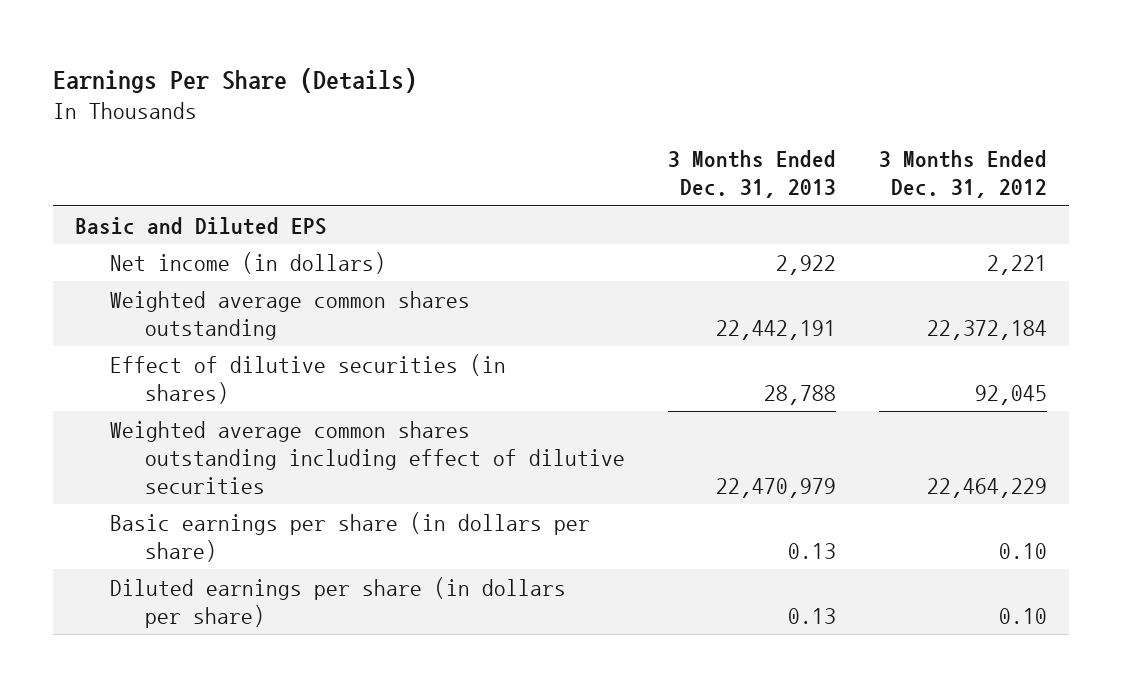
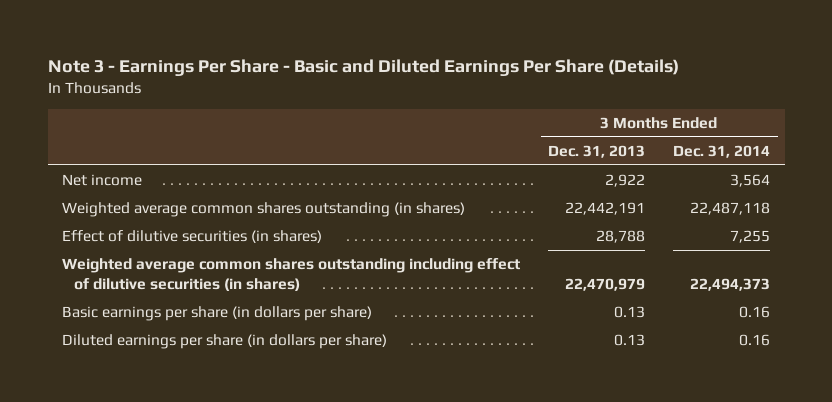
[53,67,418,93] Earnings Per Share (Details) -> [47,58,679,76] Note 3 - Earnings Per Share - Basic and Diluted Earnings Per Share (Details)
[879,150,1048,199] 3 Months Ended Dec. 31, 2012 -> none
none -> [673,144,771,158] Dec. 31, 2014
[74,216,327,235] Basic and Diluted EPS -> none
[109,251,386,274] Net income (in dollars) -> [61,174,142,187] Net income
[109,290,470,340] Weighted average common shares outstanding -> [61,202,465,218] Weighted average common shares outstanding (in shares)
[109,420,625,494] Weighted average common shares outstanding including effect of dilutive securities -> [61,258,520,292] Weighted average common shares outstanding including effect of dilutive securities (in shares)

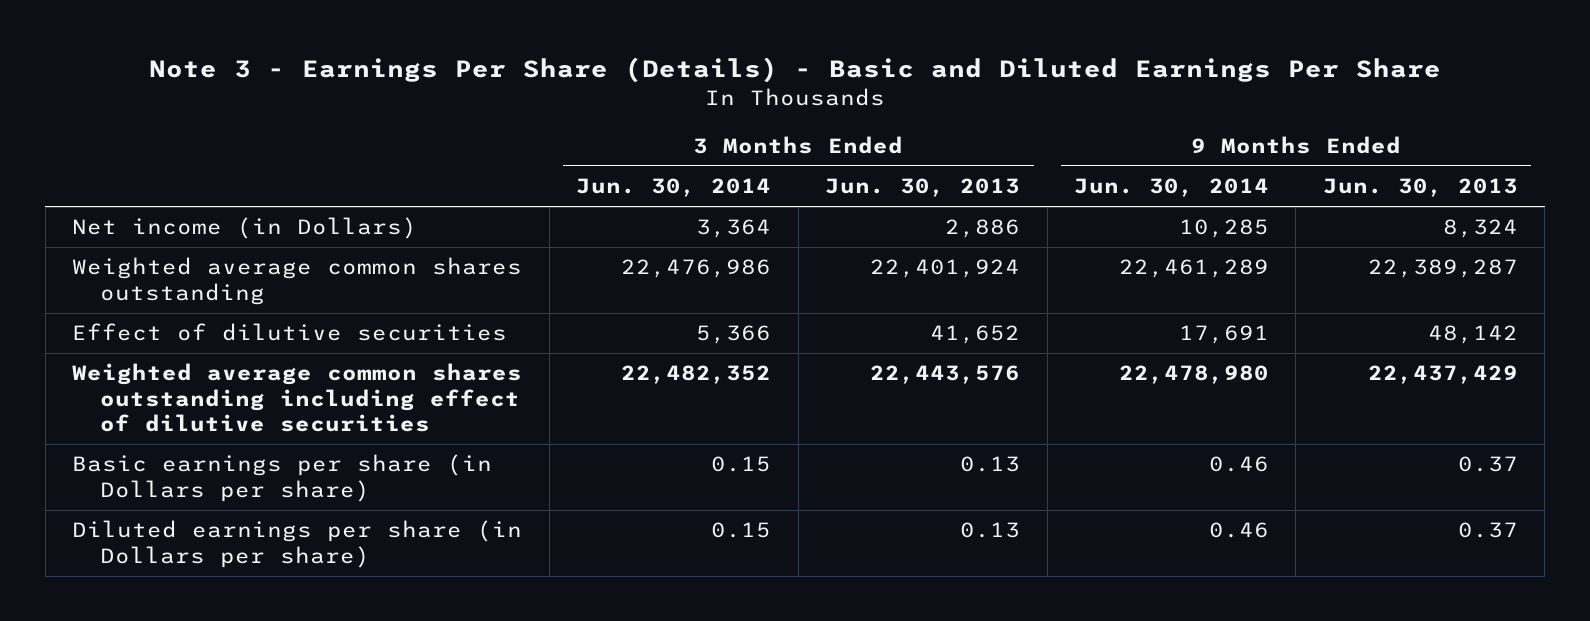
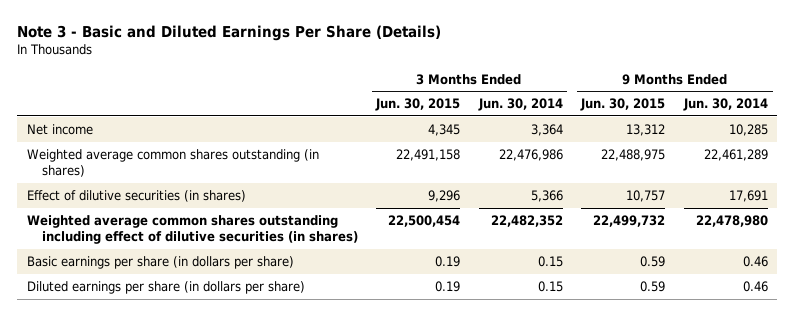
[149,57,1442,84] Note 3 - Earnings Per Share (Details) - Basic and Diluted Earnings Per Share -> [17,25,442,42] Note 3 - Basic and Diluted Earnings Per Share (Details)
[825,178,1021,198] Jun. 30, 2013 -> none
[1322,178,1518,198] Jun. 30, 2013 -> none
none -> [375,98,461,112] Jun. 30, 2015
none -> [580,98,666,112] Jun. 30, 2015
[72,217,418,240] Net income (in Dollars) -> [26,123,93,135] Net income
[72,257,523,305] Weighted average common shares outstanding -> [26,148,319,178] Weighted average common shares outstanding (in shares)
[72,323,508,342] Effect of dilutive securities -> [26,189,246,202] Effect of dilutive securities (in shares)
[72,363,523,432] Weighted average common shares outstanding including effect of dilutive securities -> [26,214,358,245] Weighted average common shares outstanding including effect of dilutive securities (in shares)
[72,454,493,502] Basic earnings per share (in Dollars per share) -> [26,255,294,269] Basic earnings per share (in dollars per share)
[72,520,523,568] Diluted earnings per share (in Dollars per share) -> [26,280,305,294] Diluted earnings per share (in dollars per share)

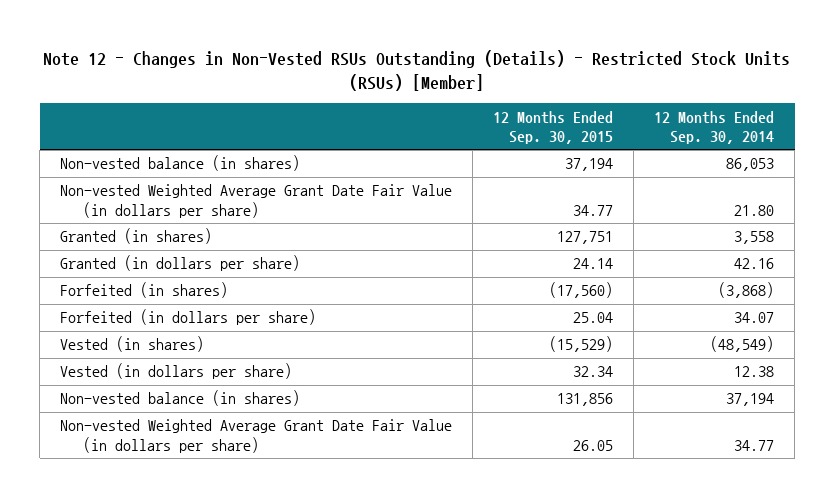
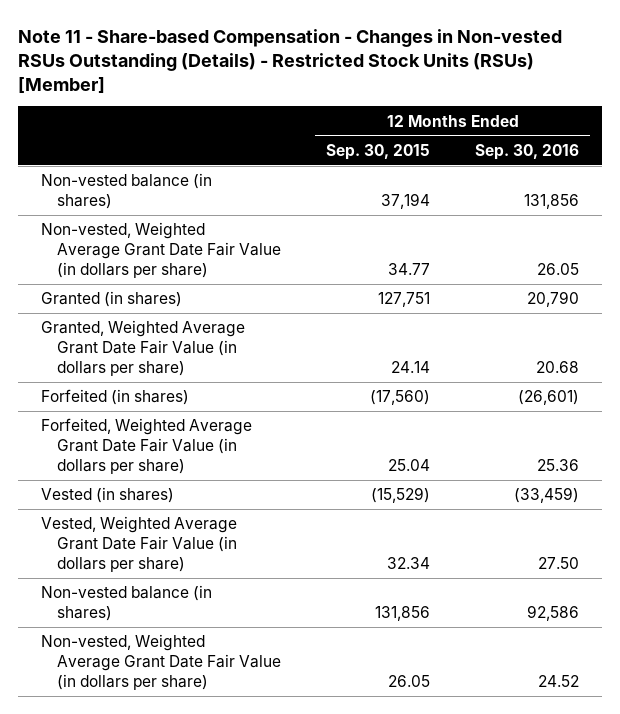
[43,49,791,91] Note 12 - Changes in Non-Vested RSUs Outstanding (Details) - Restricted Stock Units (RSUs) [Member] -> [18,28,563,94] Note 11 - Share-based Compensation - Changes in Non-vested RSUs Outstanding (Details) - Restricted Stock Units (RSUs) [Member]
[654,110,775,144] 12 Months Ended Sep. 30, 2014 -> none
none -> [475,143,580,160] Sep. 30, 2016
[60,184,453,218] Non-vested Weighted Average Grant Date Fair Value (in dollars per share) -> [40,222,282,278] Non-vested, Weighted Average Grant Date Fair Value (in dollars per share)
[60,255,301,272] Granted (in dollars per share) -> [40,320,245,376] Granted, Weighted Average Grant Date Fair Value (in dollars per share)
[60,309,317,326] Forfeited (in dollars per share) -> [40,418,252,474] Forfeited, Weighted Average Grant Date Fair Value (in dollars per share)
[60,363,293,380] Vested (in dollars per share) -> [40,516,238,572] Vested, Weighted Average Grant Date Fair Value (in dollars per share)
[60,419,453,453] Non-vested Weighted Average Grant Date Fair Value (in dollars per share) -> [40,634,282,690] Non-vested, Weighted Average Grant Date Fair Value (in dollars per share)

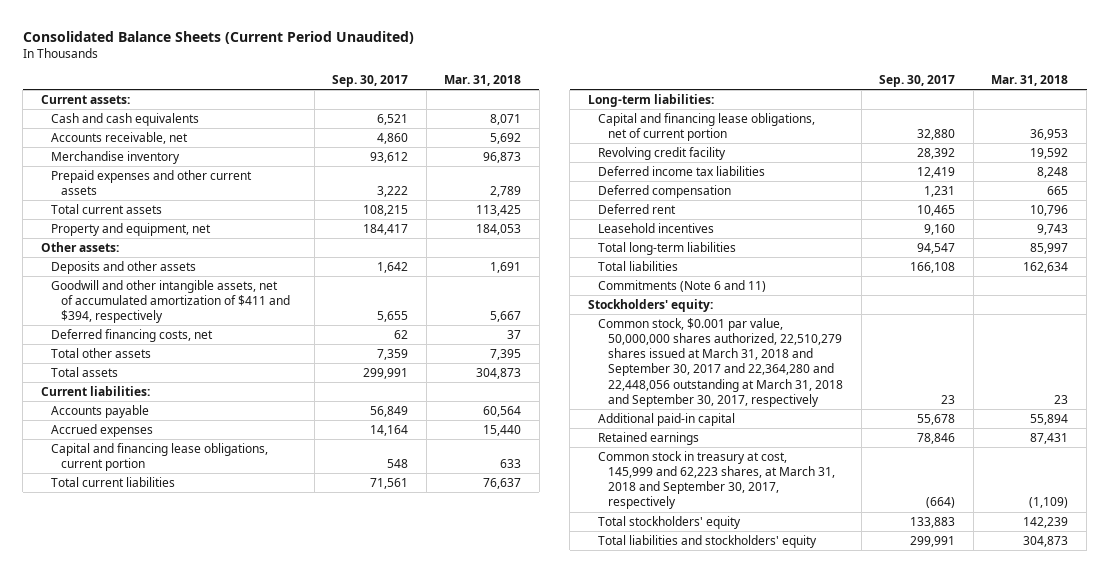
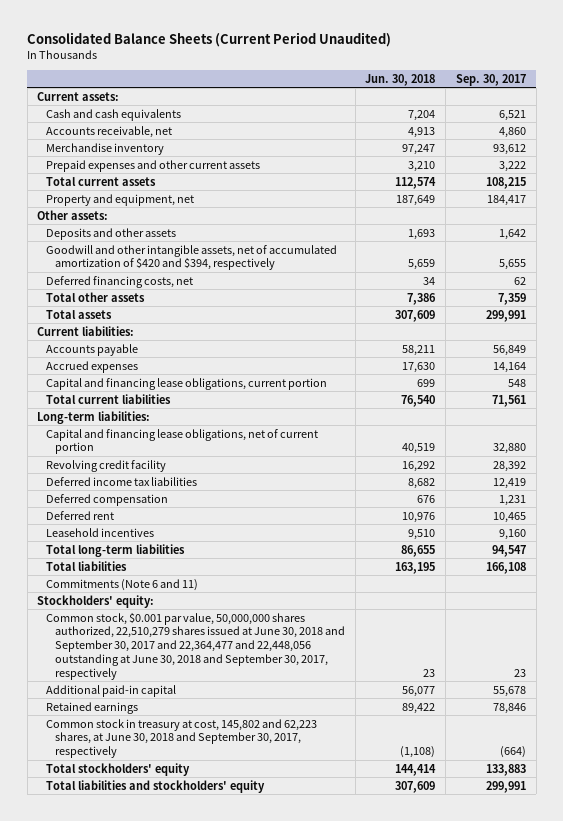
[444,75,522,87] Mar. 31, 2018 -> none
none -> [365,73,436,86] Jun. 30, 2018
[51,279,291,324] Goodwill and other intangible assets, net of accumulated amortization of $411 and $394, respectively -> [46,244,338,271] Goodwill and other intangible assets, net of accumulated amortization of $420 and $394, respectively
[598,317,844,407] Common stock, $0.001 par value, 50,000,000 shares authorized, 22,510,279 shares issued at March 31, 2018 and September 30, 2017 and 22,364,280 and 22,448,056 outstanding at March 31, 2018 and September 30, 2017, respectively -> [46,611,345,680] Common stock, $0.001 par value, 50,000,000 shares authorized, 22,510,279 shares issued at June 30, 2018 and September 30, 2017 and 22,364,477 and 22,448,056 outstanding at June 30, 2018 and September 30, 2017, respectively
[598,450,836,510] Common stock in treasury at cost, 145,999 and 62,223 shares, at March 31, 2018 and September 30, 2017, respectively -> [46,718,318,759] Common stock in treasury at cost, 145,802 and 62,223 shares, at June 30, 2018 and September 30, 2017, respectively

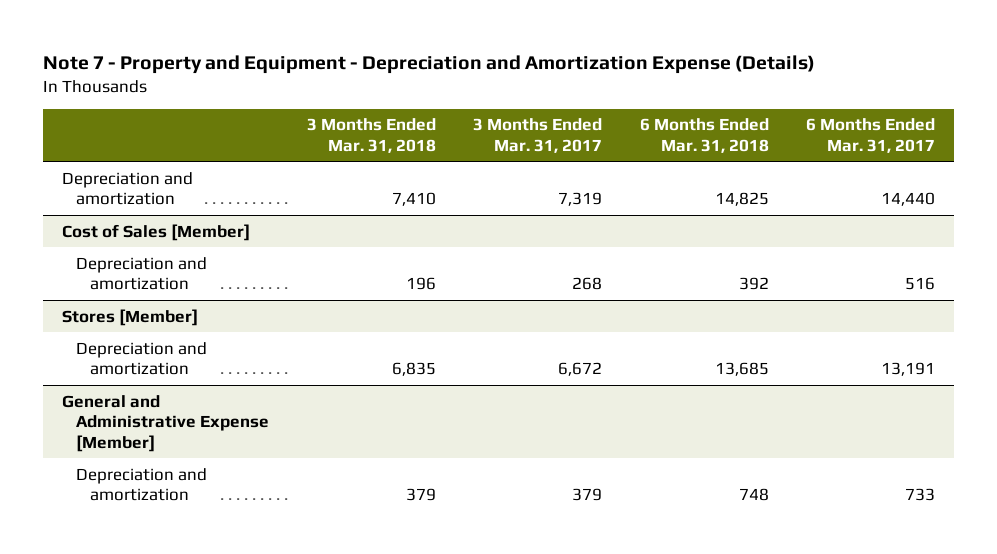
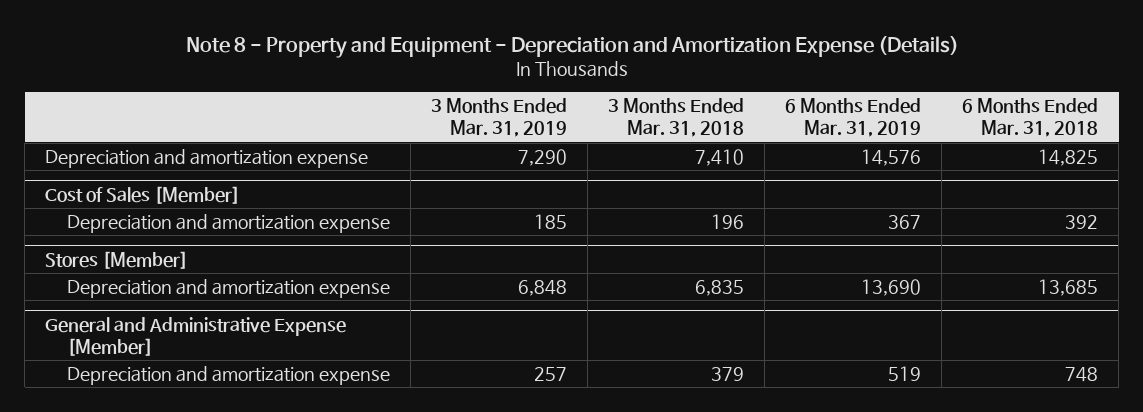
[42,55,815,75] Note 7 - Property and Equipment - Depreciation and Amortization Expense (Details) -> [185,35,959,58] Note 8 - Property and Equipment - Depreciation and Amortization Expense (Details)
[473,118,603,153] 3 Months Ended Mar. 31, 2017 -> none
[806,118,936,153] 6 Months Ended Mar. 31, 2017 -> none
none -> [430,98,567,138] 3 Months Ended Mar. 31, 2019
none -> [784,98,921,138] 6 Months Ended Mar. 31, 2019
[61,171,193,206] Depreciation and amortization -> [45,148,369,168] Depreciation and amortization expense
[76,256,208,291] Depreciation and amortization -> [66,213,390,233] Depreciation and amortization expense
[76,341,208,376] Depreciation and amortization -> [66,278,390,298] Depreciation and amortization expense
[76,467,208,502] Depreciation and amortization -> [66,365,390,385] Depreciation and amortization expense

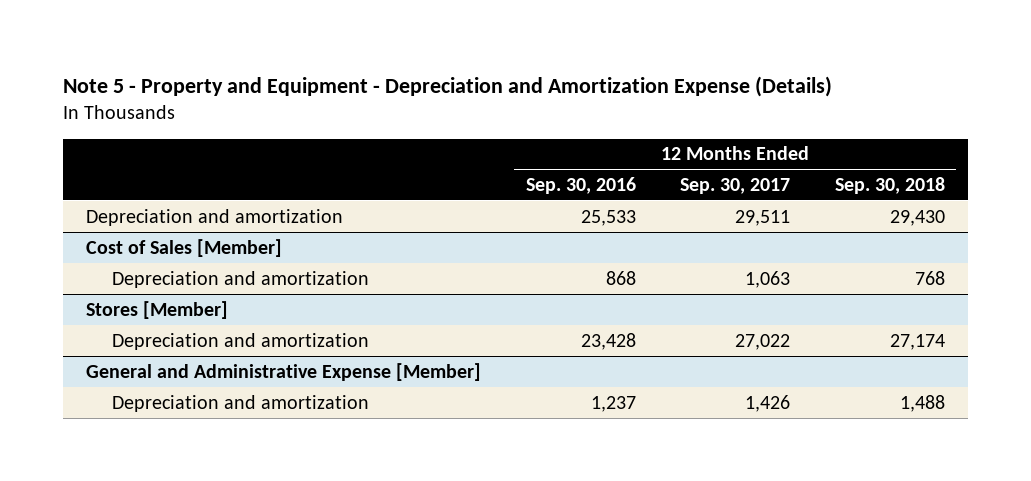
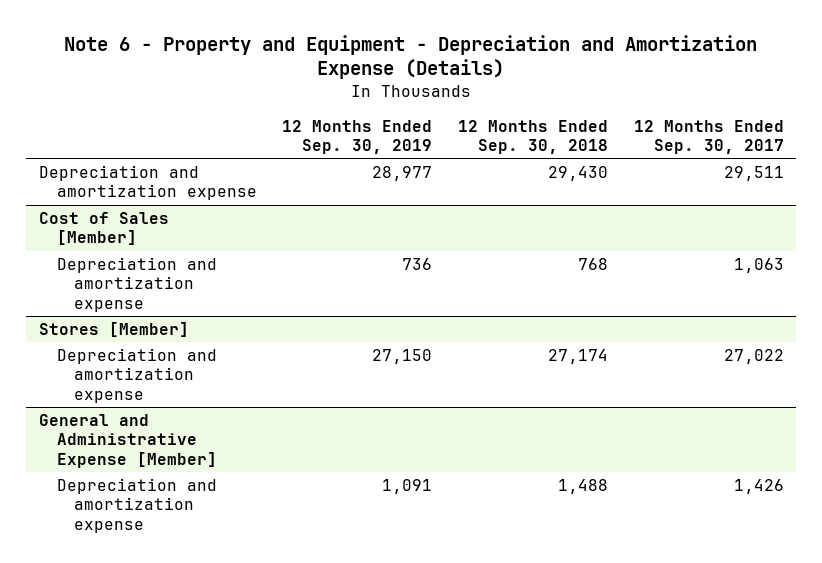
[63,76,833,98] Note 5 - Property and Equipment - Depreciation and Amortization Expense (Details) -> [64,34,758,80] Note 6 - Property and Equipment - Depreciation and Amortization Expense (Details)
[525,176,636,194] Sep. 30, 2016 -> none
none -> [282,119,433,155] 12 Months Ended Sep. 30, 2019
[85,208,343,226] Depreciation and amortization -> [38,164,257,201] Depreciation and amortization expense
[112,270,370,288] Depreciation and amortization -> [56,256,217,313] Depreciation and amortization expense
[112,332,370,350] Depreciation and amortization -> [56,347,217,404] Depreciation and amortization expense
[112,394,370,412] Depreciation and amortization -> [56,477,217,534] Depreciation and amortization expense

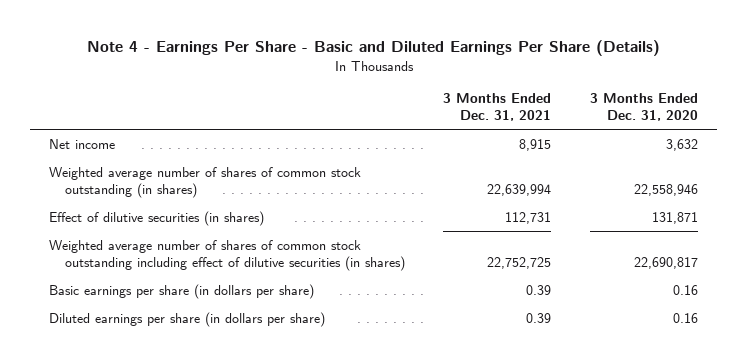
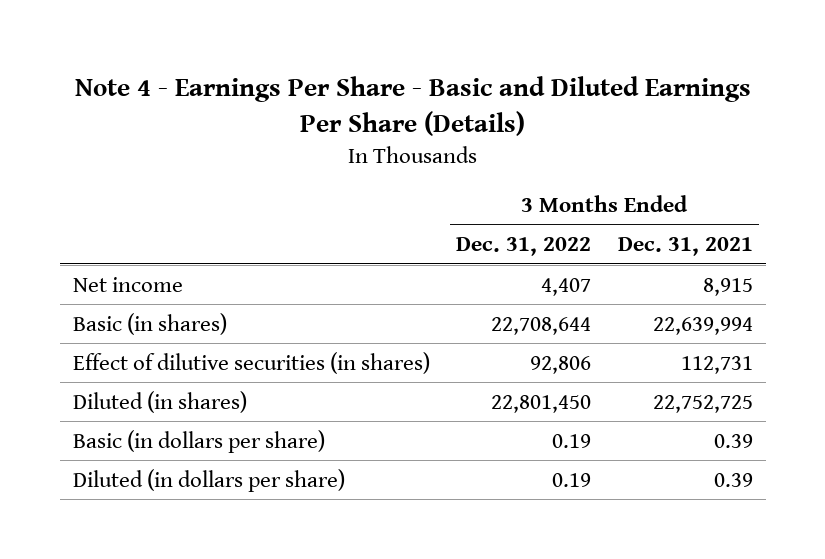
[589,93,698,122] 3 Months Ended Dec. 31, 2020 -> none
none -> [456,237,592,257] Dec. 31, 2022
[49,166,362,198] Weighted average number of shares of common stock outstanding (in shares) -> [72,312,227,335] Basic (in shares)
[49,239,405,271] Weighted average number of shares of common stock outstanding including effect of dilutive securities (in shares) -> [72,390,247,413] Diluted (in shares)
[49,283,315,299] Basic earnings per share (in dollars per share) -> [72,429,325,453] Basic (in dollars per share)
[49,311,326,327] Diluted earnings per share (in dollars per share) -> [72,468,345,492] Diluted (in dollars per share)

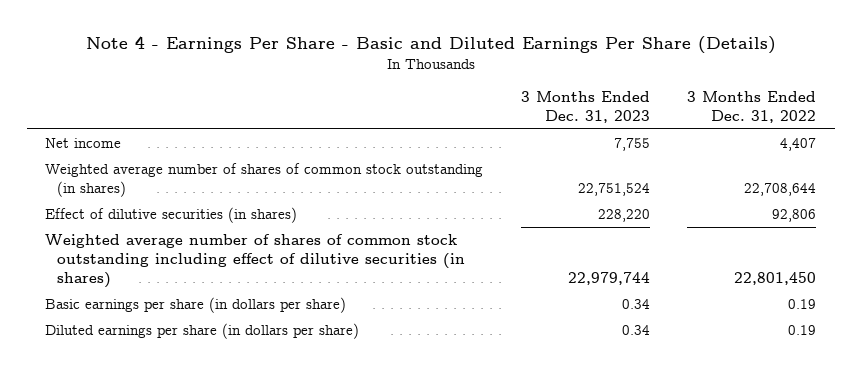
[617,237,753,257] Dec. 31, 2021 -> none
none -> [520,90,650,123] 3 Months Ended Dec. 31, 2023
[72,312,227,335] Basic (in shares) -> [45,163,484,197] Weighted average number of shares of common stock outstanding (in shares)
[72,390,247,413] Diluted (in shares) -> [45,234,466,288] Weighted average number of shares of common stock outstanding including effect of dilutive securities (in shares)
[72,429,325,453] Basic (in dollars per share) -> [45,297,347,314] Basic earnings per share (in dollars per share)
[72,468,345,492] Diluted (in dollars per share) -> [45,323,360,340] Diluted earnings per share (in dollars per share)

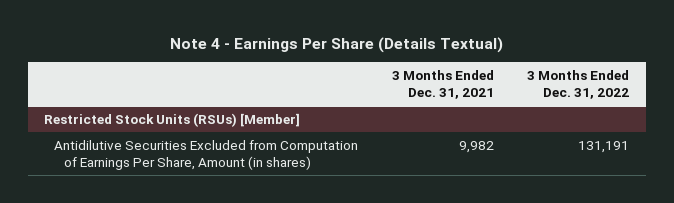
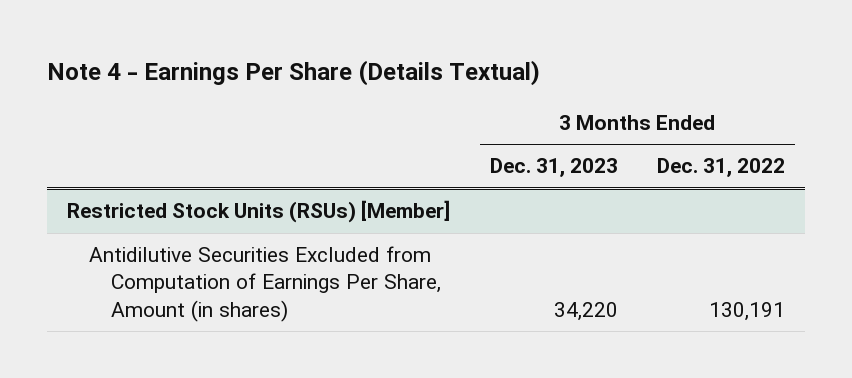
[391,69,494,100] 3 Months Ended Dec. 31, 2021 -> none
none -> [489,158,618,178] Dec. 31, 2023
[578,140,630,153] 131,191 -> [709,301,786,321] 130,191

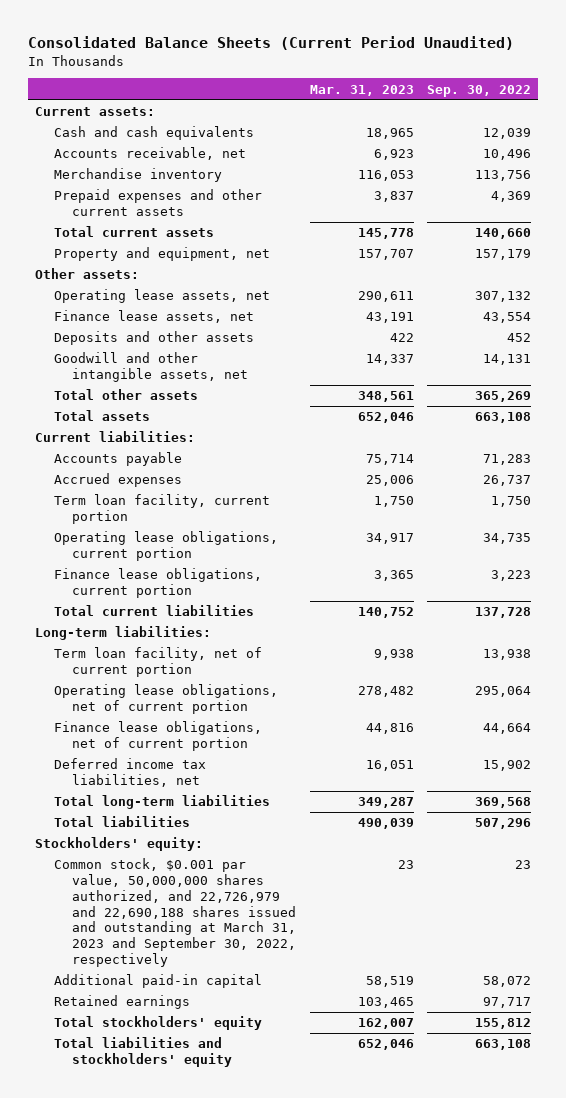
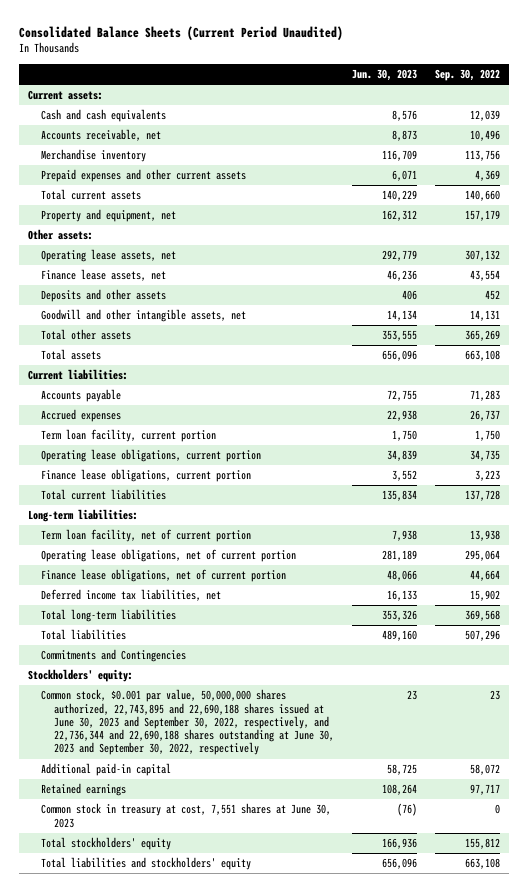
[309,84,414,96] Mar. 31, 2023 -> none
none -> [352,69,418,82] Jun. 30, 2023
none -> [41,649,187,663] Commitments and Contingencies
[53,858,297,967] Common stock, $0.001 par value, 50,000,000 shares authorized, and 22,726,979 and 22,690,188 shares issued and outstanding at March 31, 2023 and September 30, 2022, respectively -> [41,689,335,756] Common stock, $0.001 par value, 50,000,000 shares authorized, 22,743,895 and 22,690,188 shares issued at June 30, 2023 and September 30, 2022, respectively, and 22,736,344 and 22,690,188 shares outstanding at June 30, 2023 and September 30, 2022, respectively
none -> [41,803,332,828] Common stock in treasury at cost, 7,551 shares at June 30, 2023

